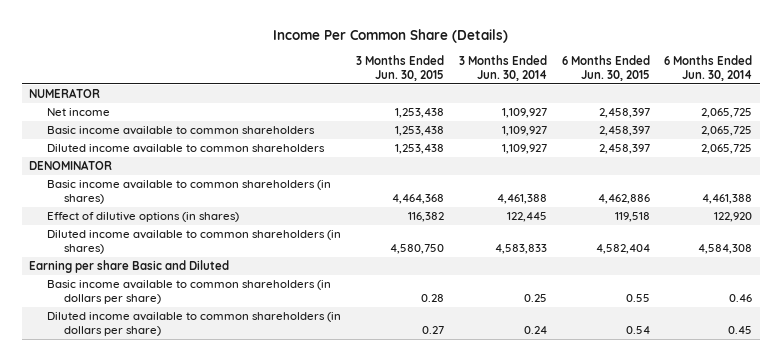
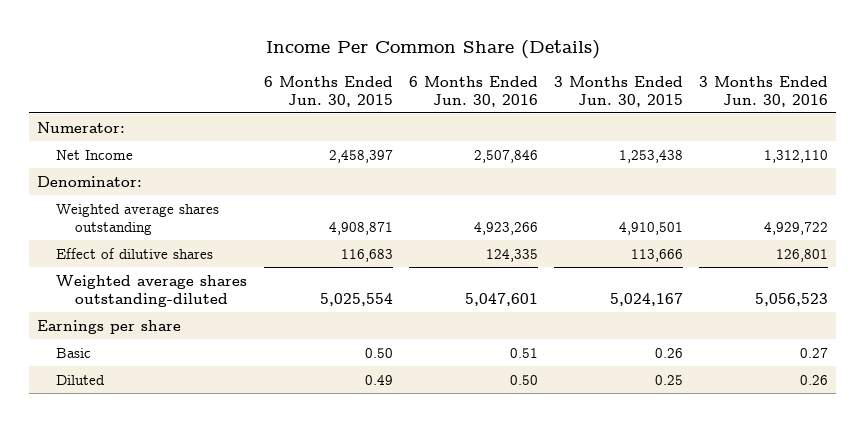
[458,54,547,82] 3 Months Ended Jun. 30, 2014 -> none
[664,54,753,82] 6 Months Ended Jun. 30, 2014 -> none
none -> [408,75,538,107] 6 Months Ended Jun. 30, 2016
none -> [699,75,829,107] 3 Months Ended Jun. 30, 2016
[46,125,315,135] Basic income available to common shareholders -> none
[46,143,325,153] Diluted income available to common shareholders -> none
[46,179,331,205] Basic income available to common shareholders (in shares) -> none
[46,229,341,255] Diluted income available to common shareholders (in shares) -> none
[46,279,331,305] Basic income available to common shareholders (in dollars per share) -> none
[46,311,341,337] Diluted income available to common shareholders (in dollars per share) -> none
[29,87,101,98] NUMERATOR -> [37,121,126,133] Numerator:
[46,107,110,116] Net income -> [56,149,134,160] Net Income
[29,159,113,170] DENOMINATOR -> [37,175,143,187] Denominator:
none -> [56,203,220,235] Weighted average shares outstanding
[46,211,239,222] Effect of dilutive options (in shares) -> [56,247,214,259] Effect of dilutive shares
[407,211,444,222] 116,382 -> [631,248,684,262] 113,666
[614,211,650,222] 119,518 -> [340,248,393,262] 116,683
none -> [56,274,248,307] Weighted average shares outstanding-diluted
[29,259,230,273] Earning per share Basic and Diluted -> [37,319,182,334] Earnings per share
none -> [56,347,92,358] Basic
none -> [56,374,106,385] Diluted

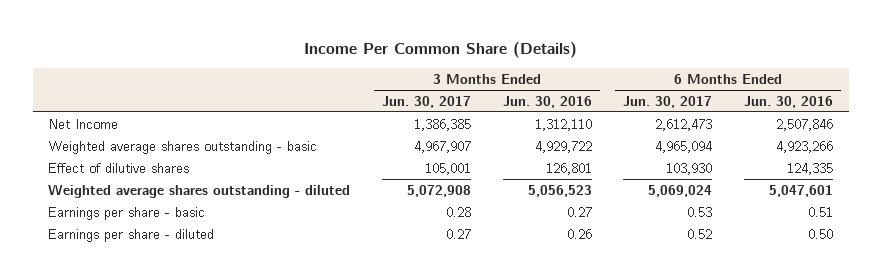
[263,75,393,107] 6 Months Ended Jun. 30, 2015 -> none
[554,75,684,107] 3 Months Ended Jun. 30, 2015 -> none
none -> [382,95,472,108] Jun. 30, 2017
none -> [623,95,713,108] Jun. 30, 2017
[37,121,126,133] Numerator: -> none
[37,175,143,187] Denominator: -> none
[56,203,220,235] Weighted average shares outstanding -> [48,140,318,154] Weighted average shares outstanding - basic
[37,319,182,334] Earnings per share -> none
[56,274,248,307] Weighted average shares outstanding-diluted -> [48,183,351,198] Weighted average shares outstanding - diluted
[56,347,92,358] Basic -> [48,206,206,220] Earnings per share - basic
[56,374,106,385] Diluted -> [48,228,215,242] Earnings per share - diluted

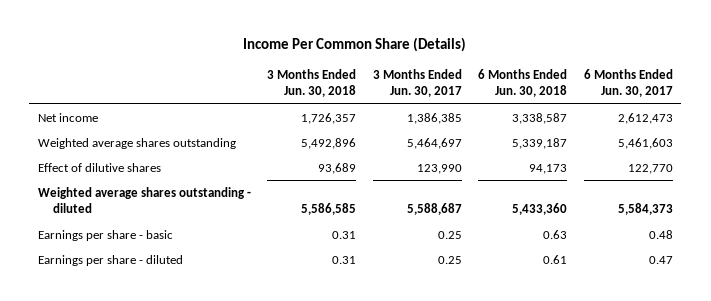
[502,95,592,108] Jun. 30, 2016 -> none
[744,95,834,108] Jun. 30, 2016 -> none
none -> [267,69,357,98] 3 Months Ended Jun. 30, 2018
none -> [478,69,568,98] 6 Months Ended Jun. 30, 2018
[48,118,119,129] Net Income -> [37,112,98,122] Net income
[48,140,318,154] Weighted average shares outstanding - basic -> [37,137,236,149] Weighted average shares outstanding
[414,140,472,153] 4,967,907 -> [406,137,462,149] 5,464,697
[655,140,713,153] 4,965,094 -> [618,137,674,149] 5,461,603
[425,162,472,175] 105,001 -> [416,163,462,174] 123,990
[666,162,713,175] 103,930 -> [628,163,674,174] 122,770
[407,184,472,197] 5,072,908 -> [406,203,462,216] 5,588,687
[648,184,713,197] 5,069,024 -> [618,203,674,216] 5,584,373
[446,206,472,217] 0.28 -> [437,230,462,239] 0.25
[687,206,713,217] 0.53 -> [649,229,674,239] 0.48
[446,228,472,239] 0.27 -> [437,255,462,264] 0.25
[687,228,713,239] 0.52 -> [649,255,674,264] 0.47

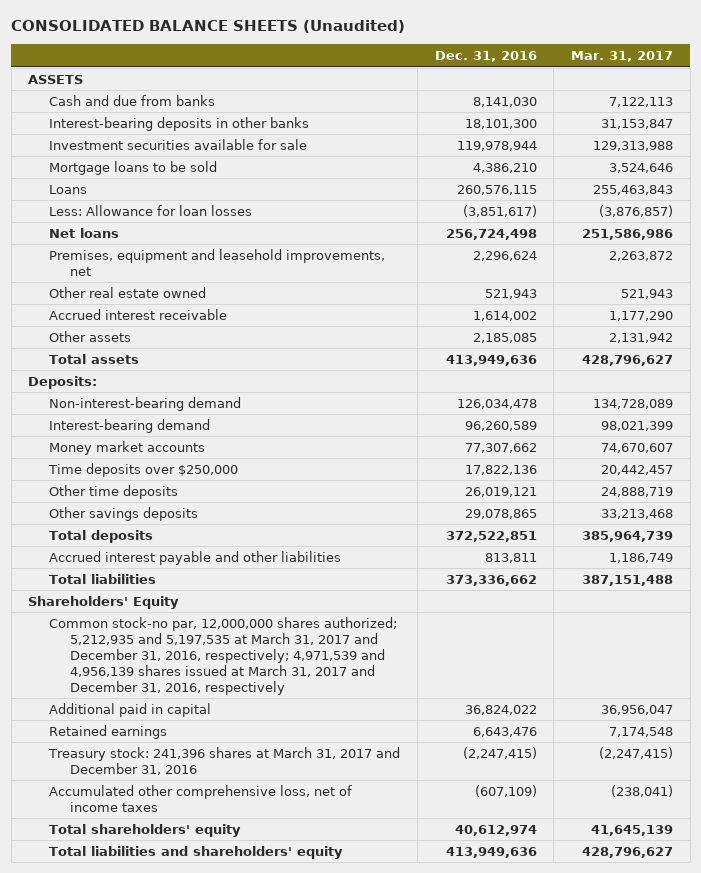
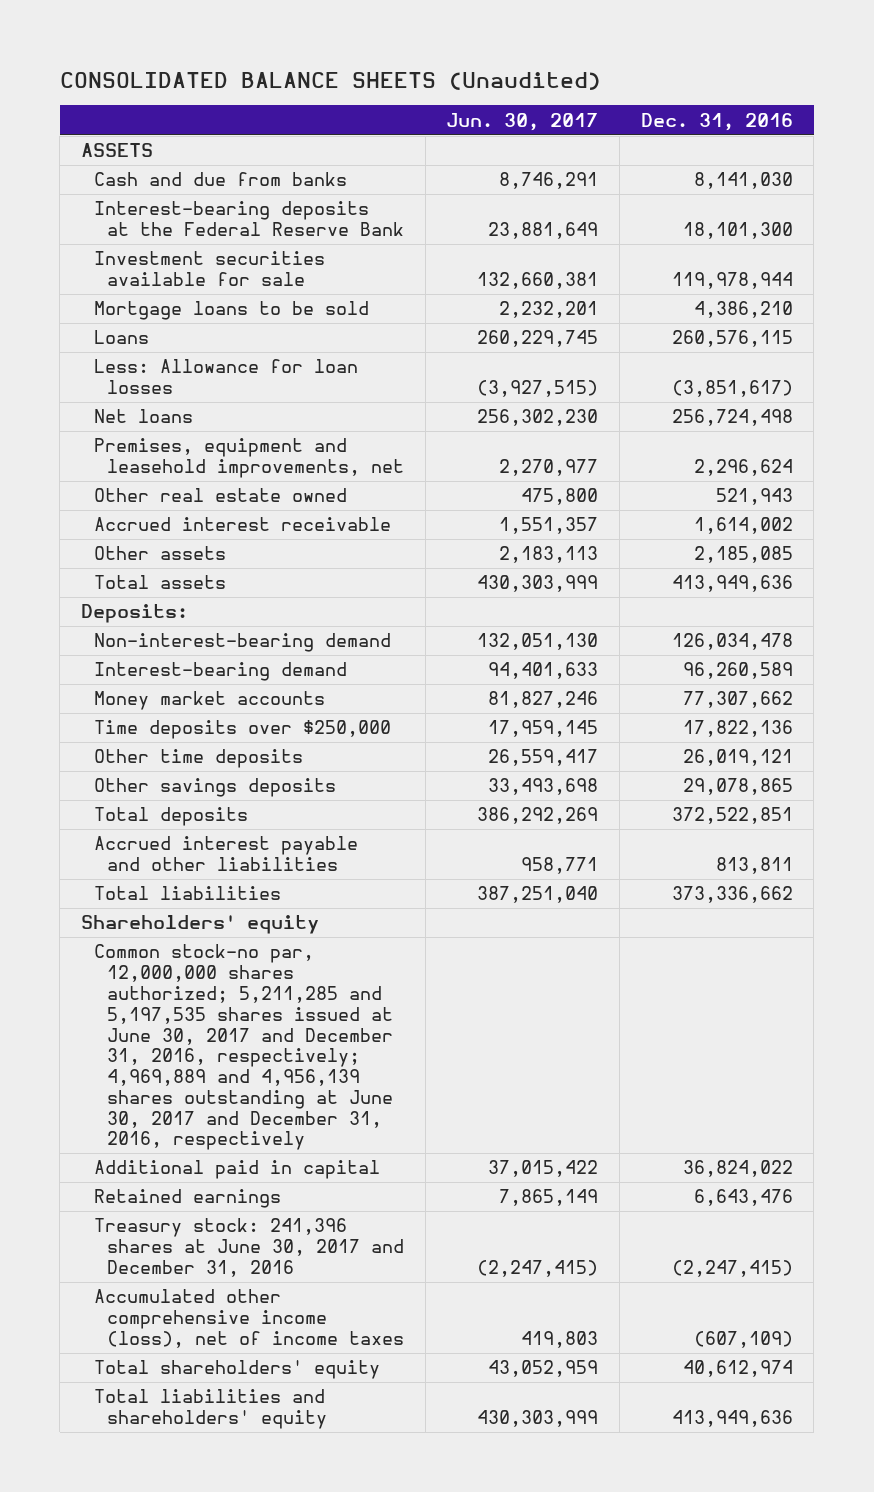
[571,51,674,63] Mar. 31, 2017 -> none
none -> [446,112,599,131] Jun. 30, 2017
[49,116,310,131] Interest-bearing deposits in other banks -> [93,201,405,237] Interest-bearing deposits at the Federal Reserve Bank
[28,595,180,609] Shareholders' Equity -> [80,915,319,935] Shareholders' equity
[49,616,398,695] Common stock-no par, 12,000,000 shares authorized; 5,212,935 and 5,197,535 at March 31, 2017 and December 31, 2016, respectively; 4,971,539 and 4,956,139 shares issued at March 31, 2017 and December 31, 2016, respectively -> [93,944,394,1151] Common stock-no par, 12,000,000 shares authorized; 5,211,285 and 5,197,535 shares issued at June 30, 2017 and December 31, 2016, respectively; 4,969,889 and 4,956,139 shares outstanding at June 30, 2017 and December 31, 2016, respectively
[48,746,401,775] Treasury stock: 241,396 shares at March 31, 2017 and December 31, 2016 -> [93,1218,405,1277] Treasury stock: 241,396 shares at June 30, 2017 and December 31, 2016
[49,784,353,812] Accumulated other comprehensive loss, net of income taxes -> [93,1289,405,1348] Accumulated other comprehensive income (loss), net of income taxes

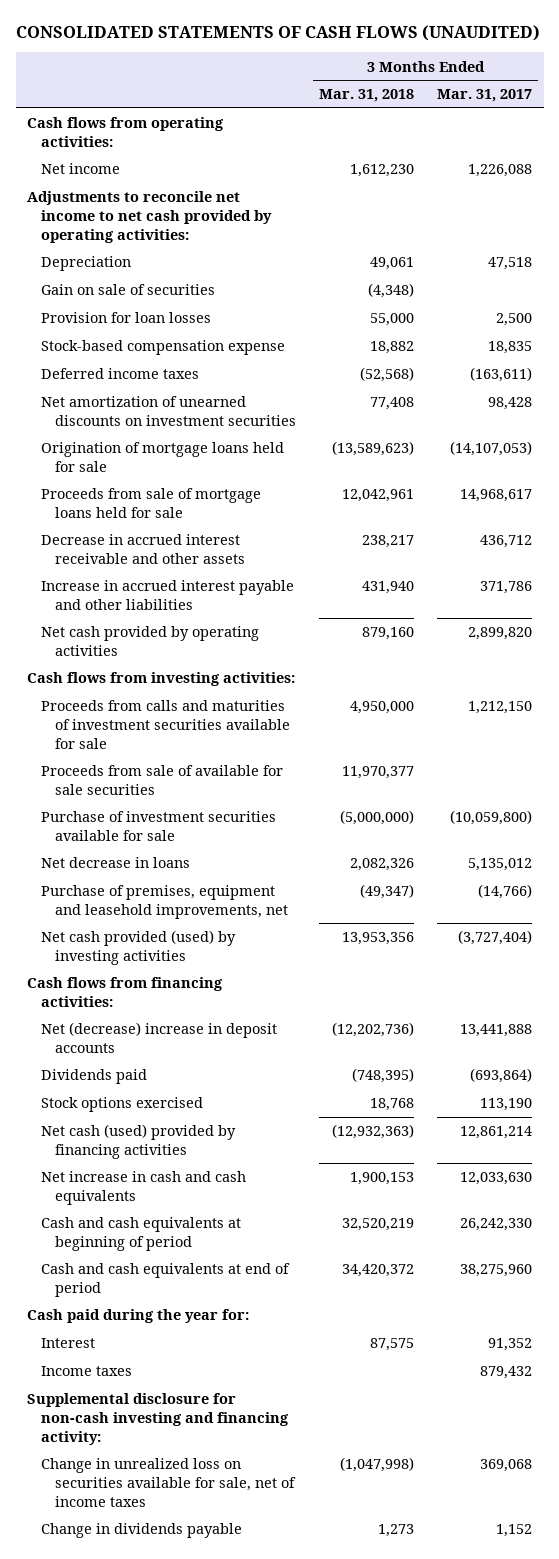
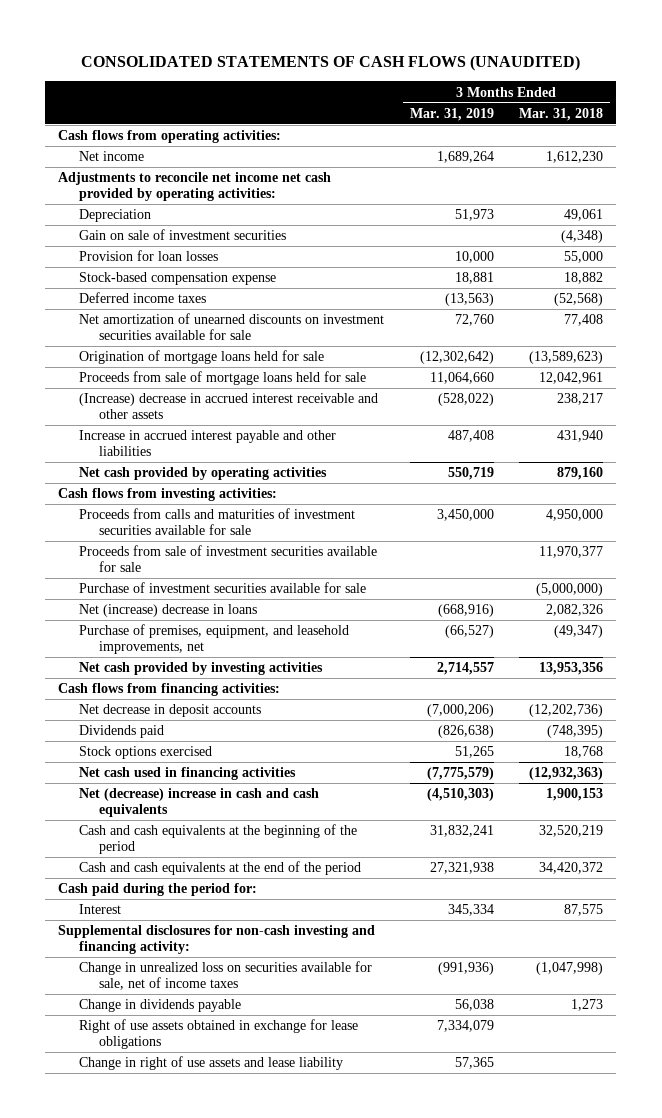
[437,89,533,103] Mar. 31, 2017 -> none
none -> [409,107,494,121] Mar. 31, 2019
[27,191,273,243] Adjustments to reconcile net income to net cash provided by operating activities: -> [58,172,332,202] Adjustments to reconcile net income net cash provided by operating activities:
[41,284,216,296] Gain on sale of securities -> [78,229,286,241] Gain on sale of investment securities
[41,396,296,426] Net amortization of unearned discounts on investment securities -> [78,313,384,341] Net amortization of unearned discounts on investment securities available for sale
[41,534,245,564] Decrease in accrued interest receivable and other assets -> [78,393,378,420] (Increase) decrease in accrued interest receivable and other assets
[41,765,284,795] Proceeds from sale of available for sale securities -> [78,545,377,573] Proceeds from sale of investment securities available for sale
[41,857,191,869] Net decrease in loans -> [78,604,257,618] Net (increase) decrease in loans
[41,885,288,919] Purchase of premises, equipment and leasehold improvements, net -> [78,624,349,655] Purchase of premises, equipment, and leasehold improvements, net
[41,930,237,965] Net cash provided (used) by investing activities -> [78,662,323,676] Net cash provided by investing activities
[41,1022,278,1053] Net (decrease) increase in deposit accounts -> [78,704,261,718] Net decrease in deposit accounts
[41,1124,237,1159] Net cash (used) provided by financing activities -> [78,767,296,781] Net cash used in financing activities
[41,1171,247,1205] Net increase in cash and cash equivalents -> [78,788,319,818] Net (decrease) increase in cash and cash equivalents
[41,1217,242,1251] Cash and cash equivalents at beginning of period -> [78,824,357,855] Cash and cash equivalents at the beginning of the period
[41,1263,291,1297] Cash and cash equivalents at end of period -> [78,861,361,876] Cash and cash equivalents at the end of the period
[27,1309,250,1324] Cash paid during the year for: -> [58,883,258,897] Cash paid during the period for:
[41,1366,133,1377] Income taxes -> none
[27,1393,290,1445] Supplemental disclosure for non-cash investing and financing activity: -> [58,925,376,955] Supplemental disclosures for non-cash investing and financing activity:
none -> [78,1019,358,1050] Right of use assets obtained in exchange for lease obligations
none -> [78,1056,343,1071] Change in right of use assets and lease liability

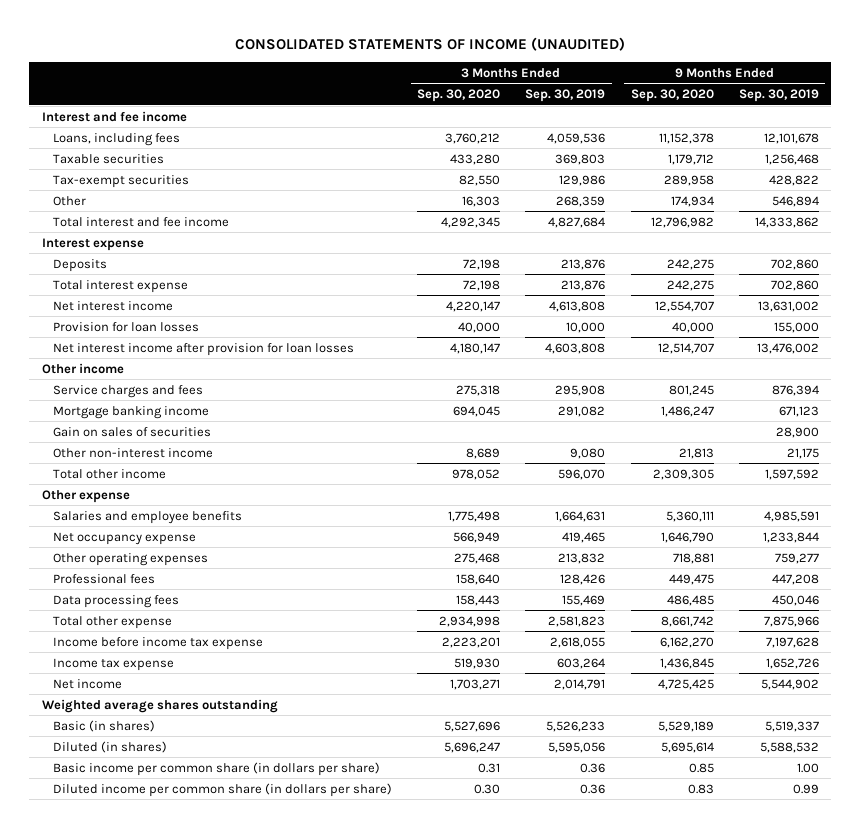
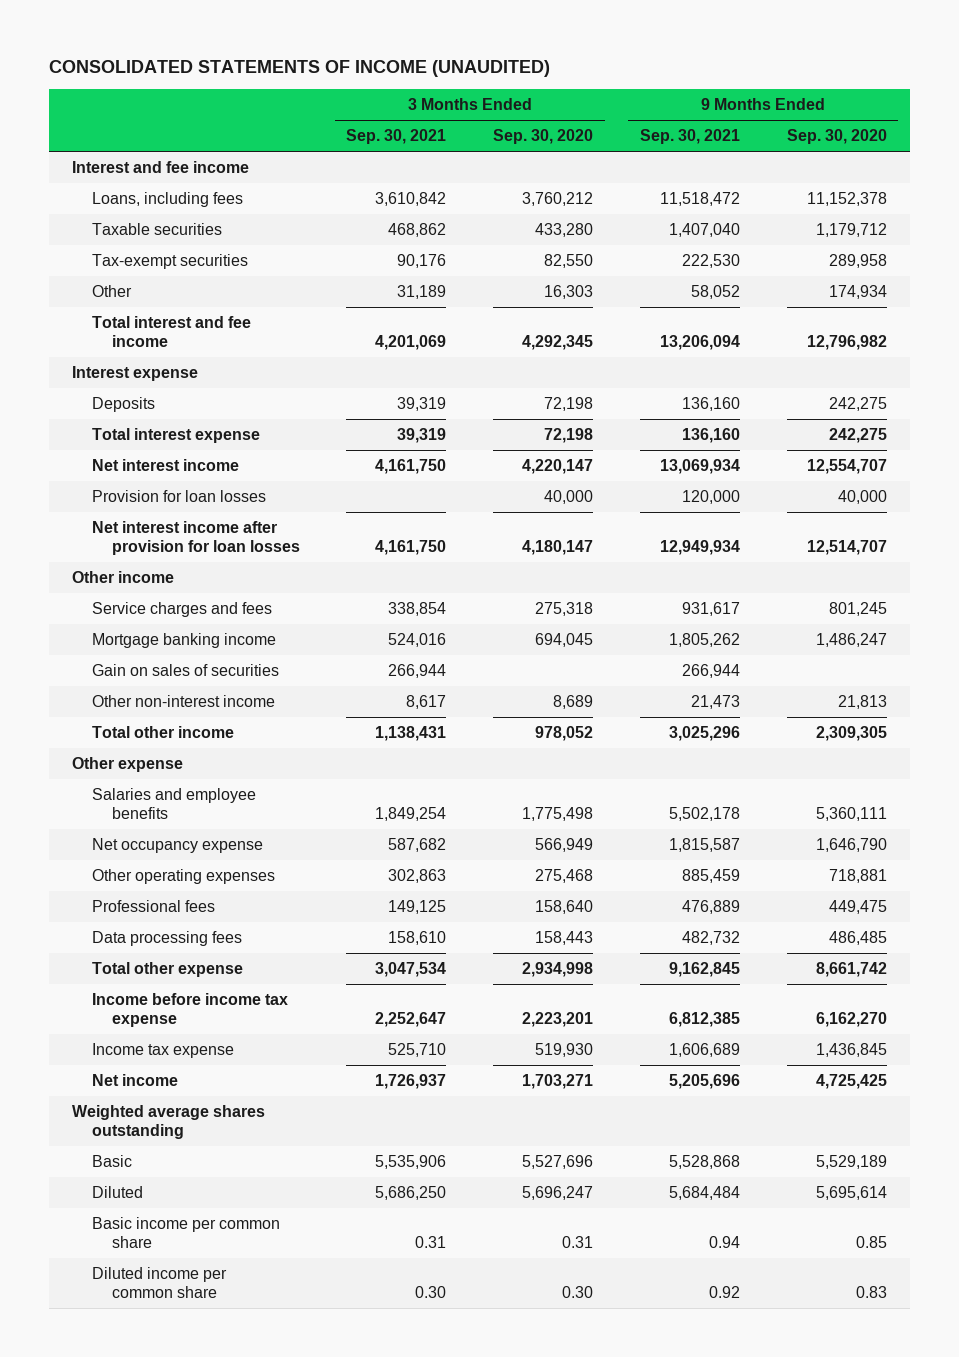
[525,89,606,103] Sep. 30, 2019 -> none
[738,89,819,103] Sep. 30, 2019 -> none
none -> [346,129,447,145] Sep. 30, 2021
none -> [639,129,740,145] Sep. 30, 2021
[53,719,156,732] Basic (in shares) -> [91,1155,132,1168] Basic
[53,740,168,753] Diluted (in shares) -> [91,1186,143,1199] Diluted
[53,761,381,776] Basic income per common share (in dollars per share) -> [91,1217,280,1249] Basic income per common share
[53,782,393,797] Diluted income per common share (in dollars per share) -> [91,1267,227,1299] Diluted income per common share

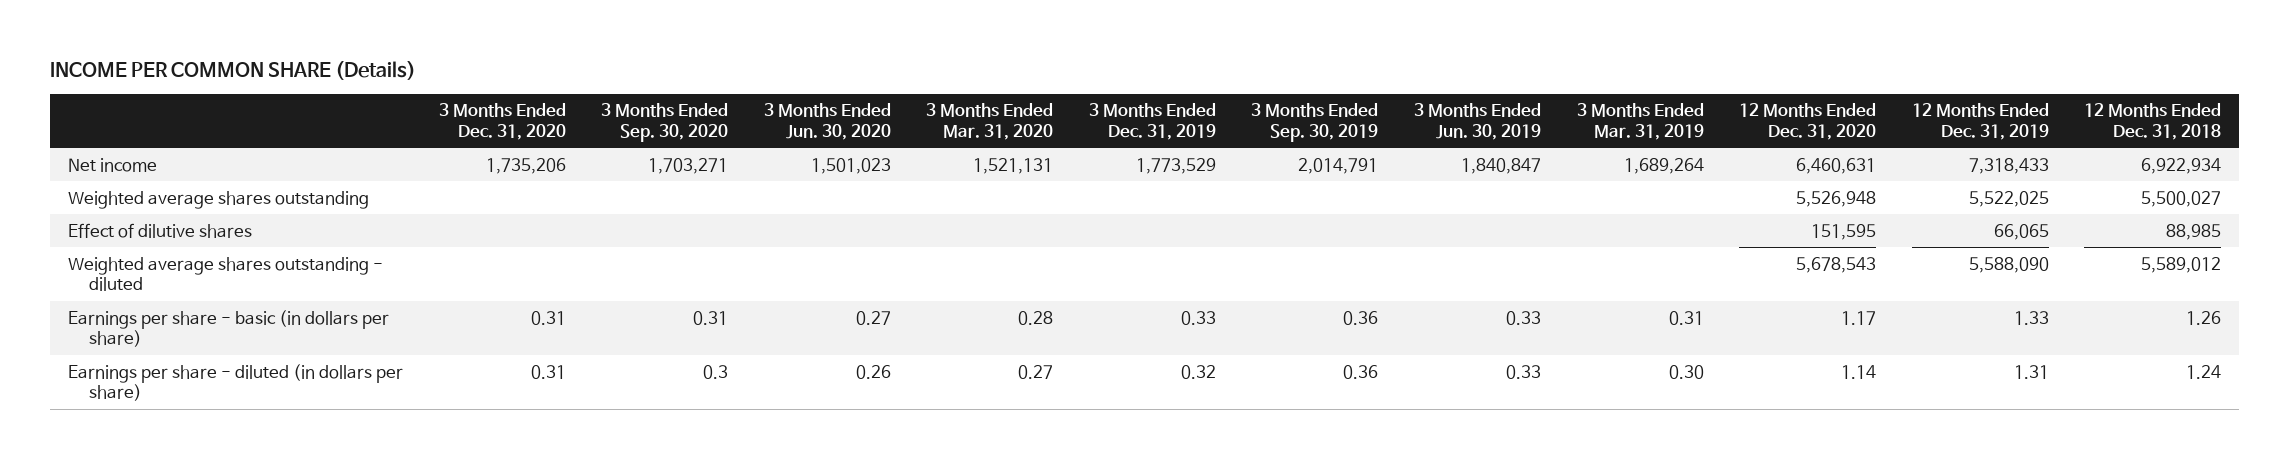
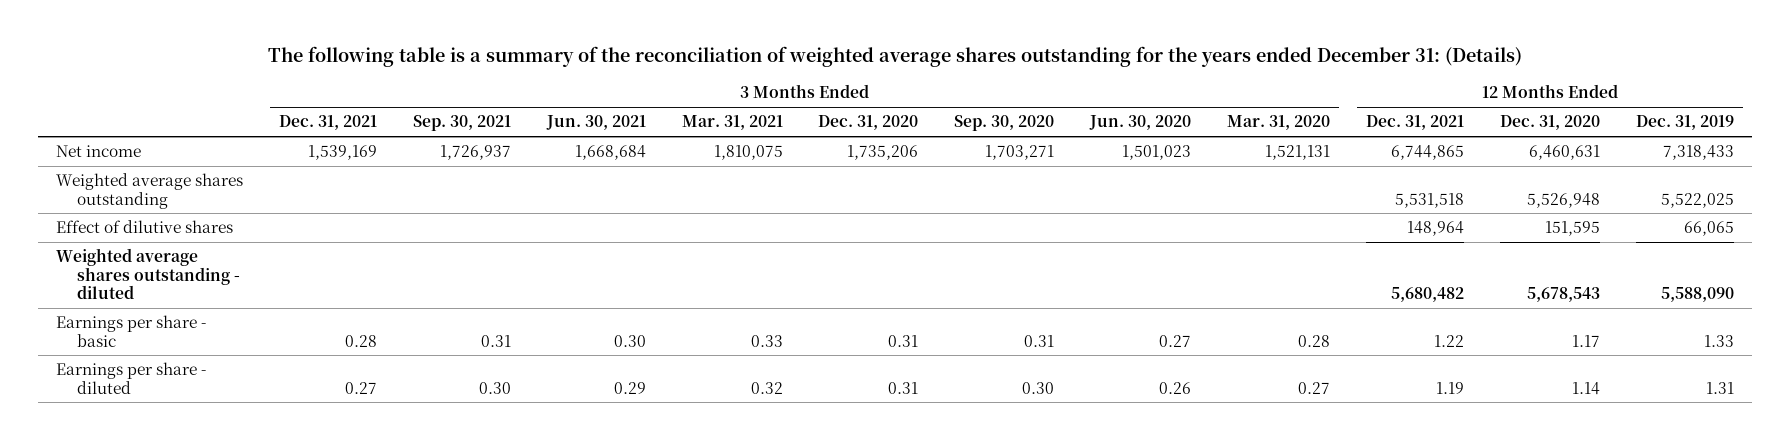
[50,60,417,80] INCOME PER COMMON SHARE (Details) -> [267,46,1522,68] The following table is a summary of the reconciliation of weighted average shares outstanding for the years ended December 31: (Details)
[1088,103,1216,141] 3 Months Ended Dec. 31, 2019 -> none
[1251,103,1379,143] 3 Months Ended Sep. 30, 2019 -> none
[1414,103,1542,141] 3 Months Ended Jun. 30, 2019 -> none
[1576,103,1704,141] 3 Months Ended Mar. 31, 2019 -> none
[2084,103,2222,141] 12 Months Ended Dec. 31, 2018 -> none
none -> [278,115,377,131] Dec. 31, 2021
none -> [412,115,511,132] Sep. 30, 2021
none -> [545,115,646,131] Jun. 30, 2021
none -> [681,115,783,131] Mar. 31, 2021
none -> [1365,115,1464,131] Dec. 31, 2021
[67,309,389,348] Earnings per share - basic (in dollars per share) -> [56,315,207,347] Earnings per share - basic
[67,363,403,402] Earnings per share - diluted (in dollars per share) -> [56,362,207,394] Earnings per share - diluted
[703,364,729,379] 0.3 -> [1022,381,1055,394] 0.30

